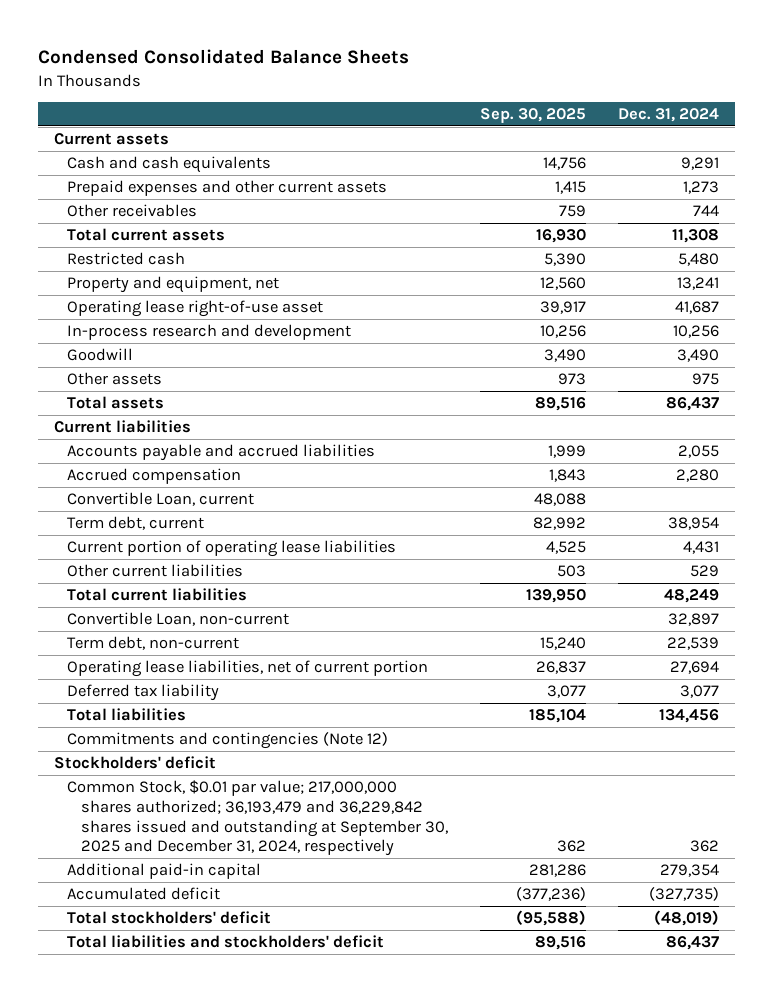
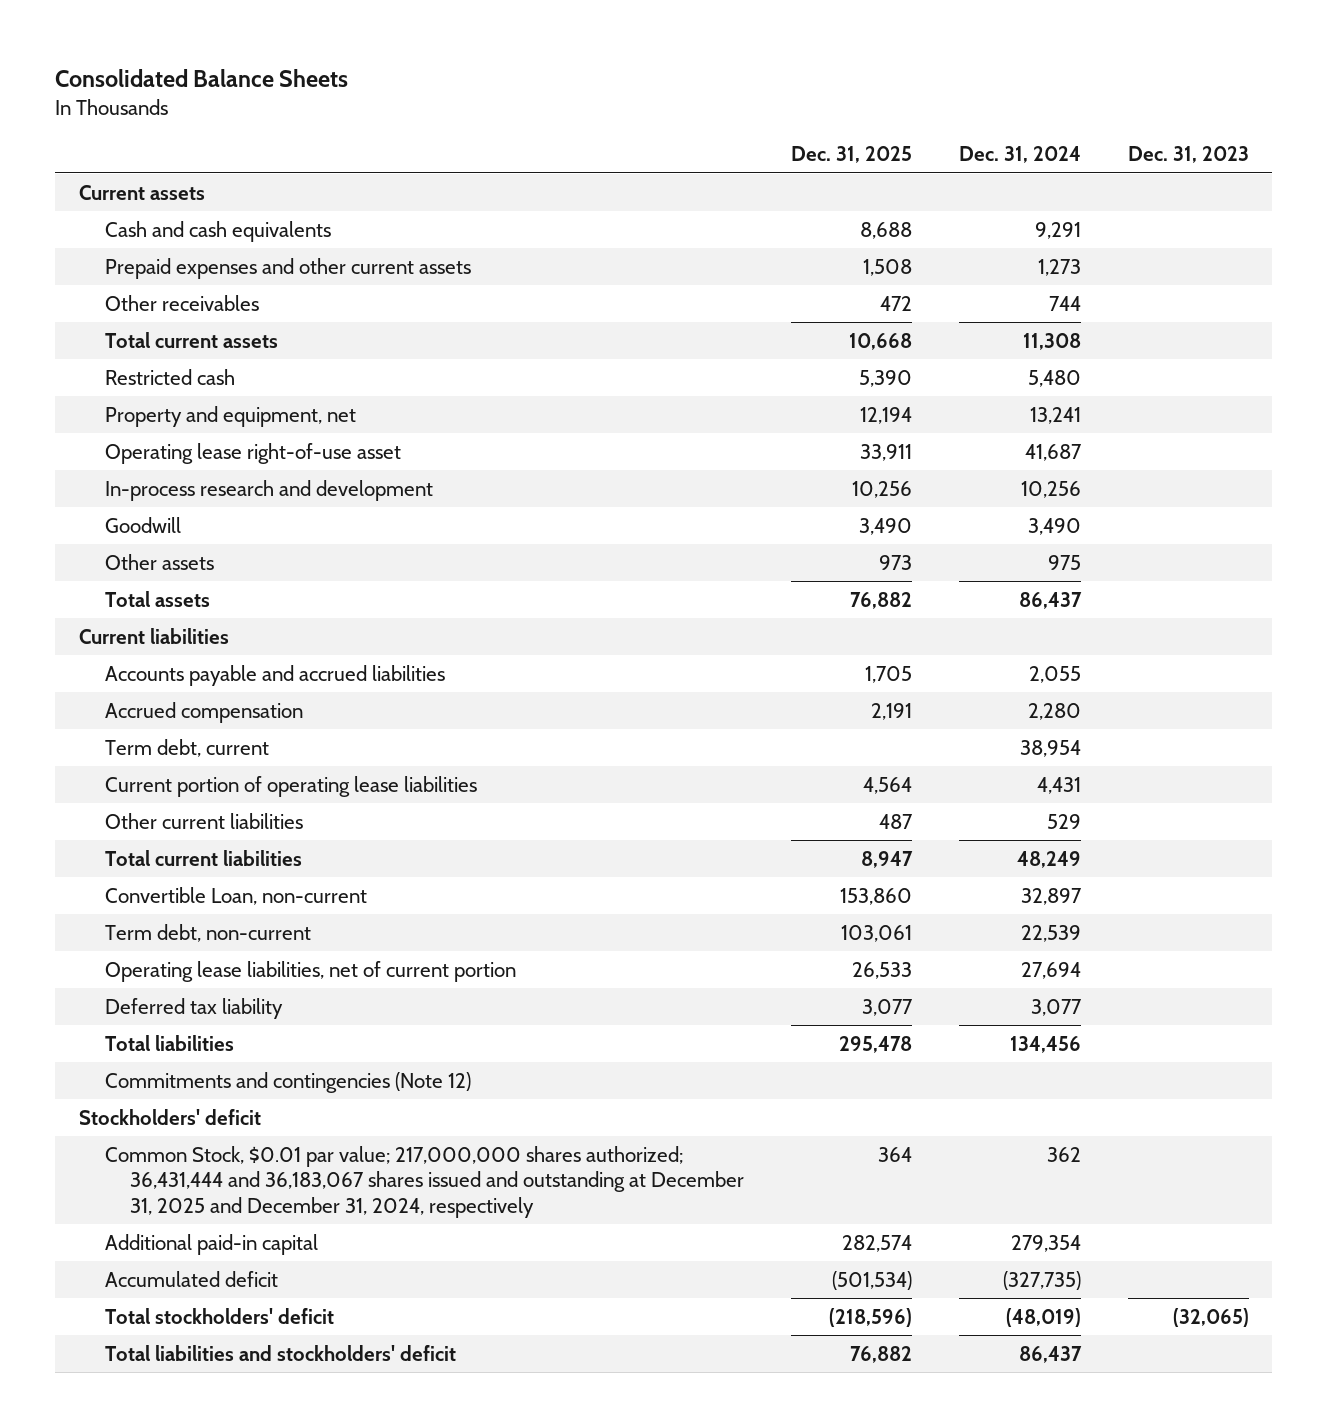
[37,49,409,65] Condensed Consolidated Balance Sheets -> [55,69,349,88] Consolidated Balance Sheets
[479,108,586,124] Sep. 30, 2025 -> none
none -> [791,146,913,164] Dec. 31, 2025
none -> [1128,146,1250,164] Dec. 31, 2023
[67,492,255,507] Convertible Loan, current -> none
[67,780,448,857] Common Stock, $0.01 par value; 217,000,000 shares authorized; 36,193,479 and 36,229,842 shares issued and outstanding at September 30, 2025 and December 31, 2024, respectively -> [104,1145,745,1218] Common Stock, $0.01 par value; 217,000,000 shares authorized; 36,431,444 and 36,183,067 shares issued and outstanding at December 31, 2025 and December 31, 2024, respectively

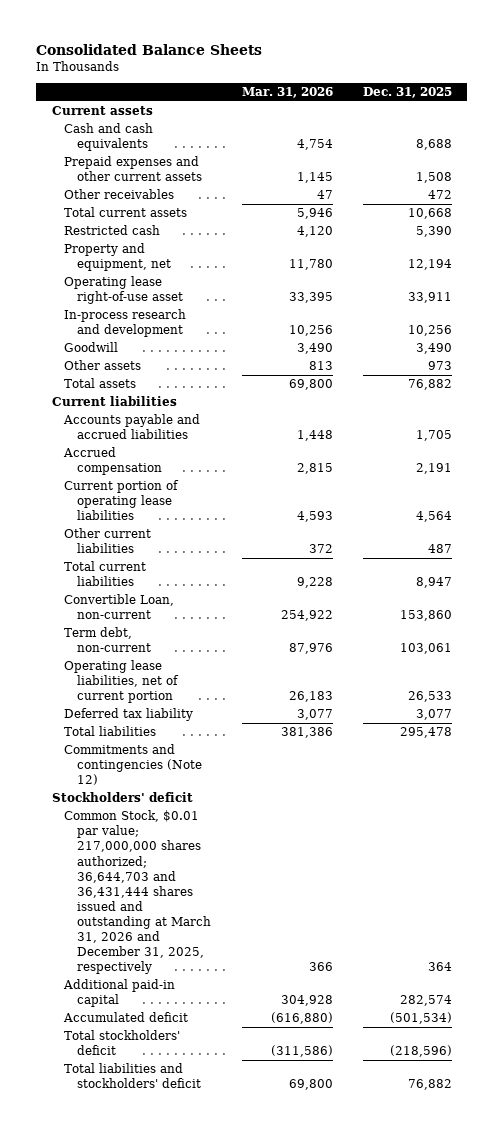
[959,146,1082,164] Dec. 31, 2024 -> none
[1128,146,1250,164] Dec. 31, 2023 -> none
none -> [241,87,333,99] Mar. 31, 2026
[104,738,269,757] Term debt, current -> none
[104,1145,745,1218] Common Stock, $0.01 par value; 217,000,000 shares authorized; 36,431,444 and 36,183,067 shares issued and outstanding at December 31, 2025 and December 31, 2024, respectively -> [64,810,212,975] Common Stock, $0.01 par value; 217,000,000 shares authorized; 36,644,703 and 36,431,444 shares issued and outstanding at March 31, 2026 and December 31, 2025, respectively

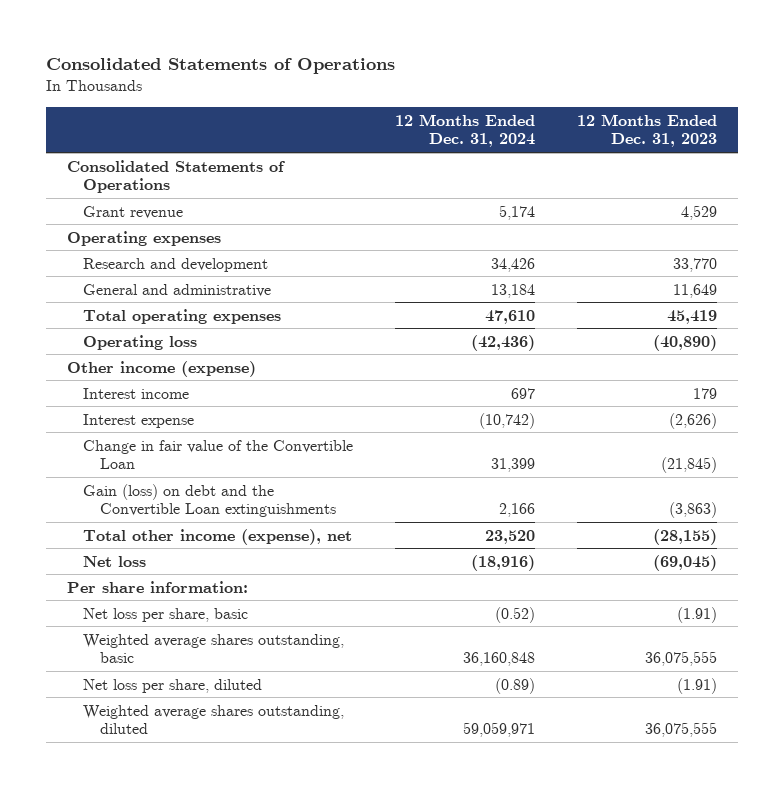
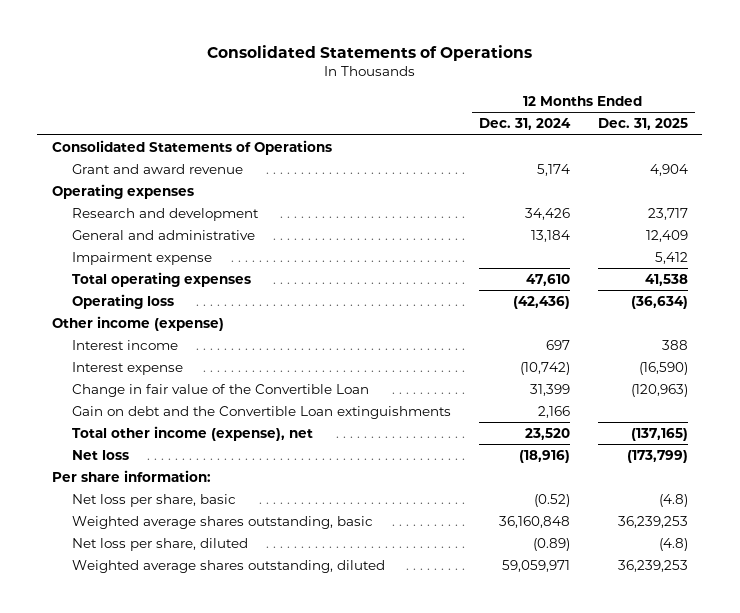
[577,113,718,148] 12 Months Ended Dec. 31, 2023 -> none
none -> [598,118,689,131] Dec. 31, 2025
[83,205,184,219] Grant revenue -> [71,163,243,174] Grant and award revenue
none -> [71,251,212,265] Impairment expense
[83,483,336,518] Gain (loss) on debt and the Convertible Loan extinguishments -> [71,405,451,419] Gain on debt and the Convertible Loan extinguishments

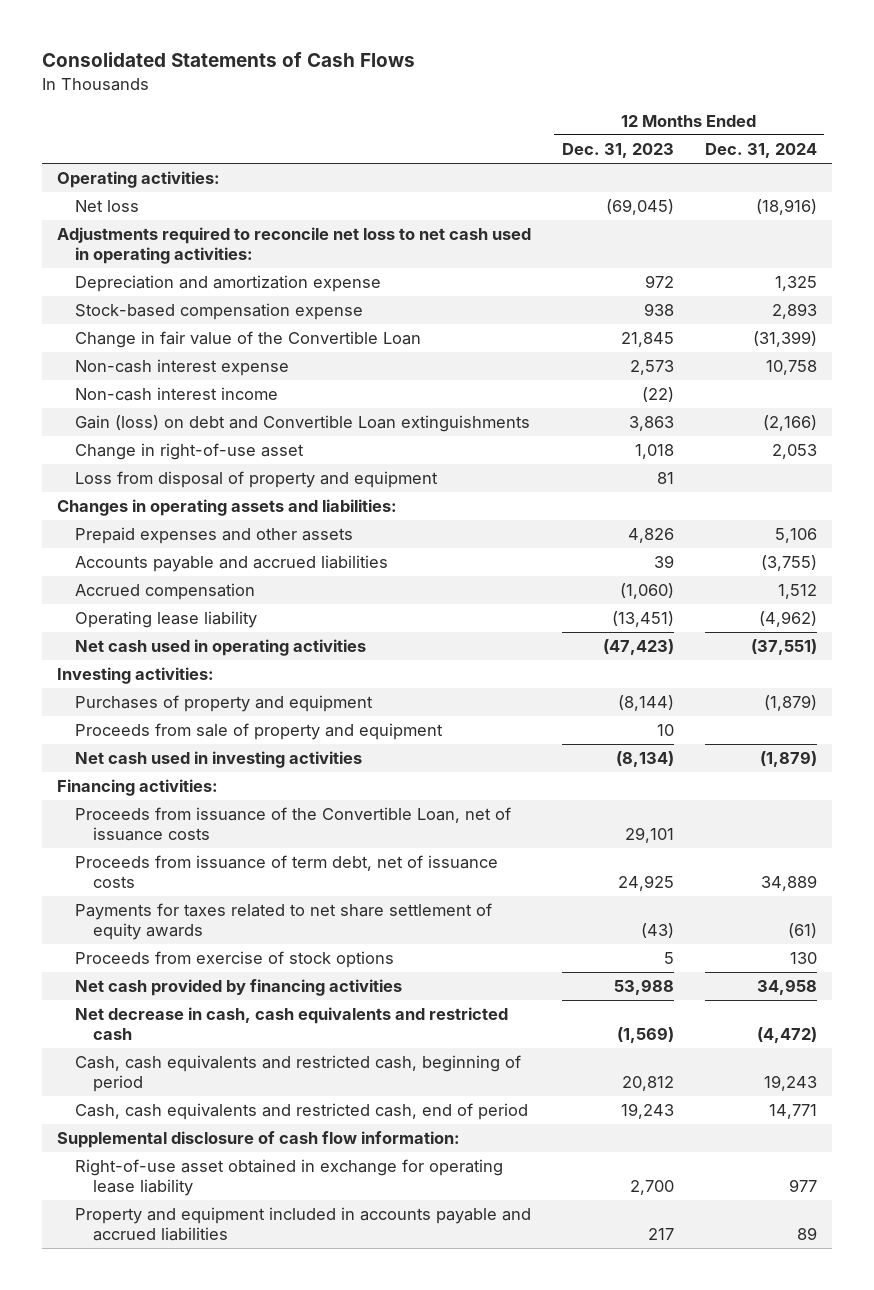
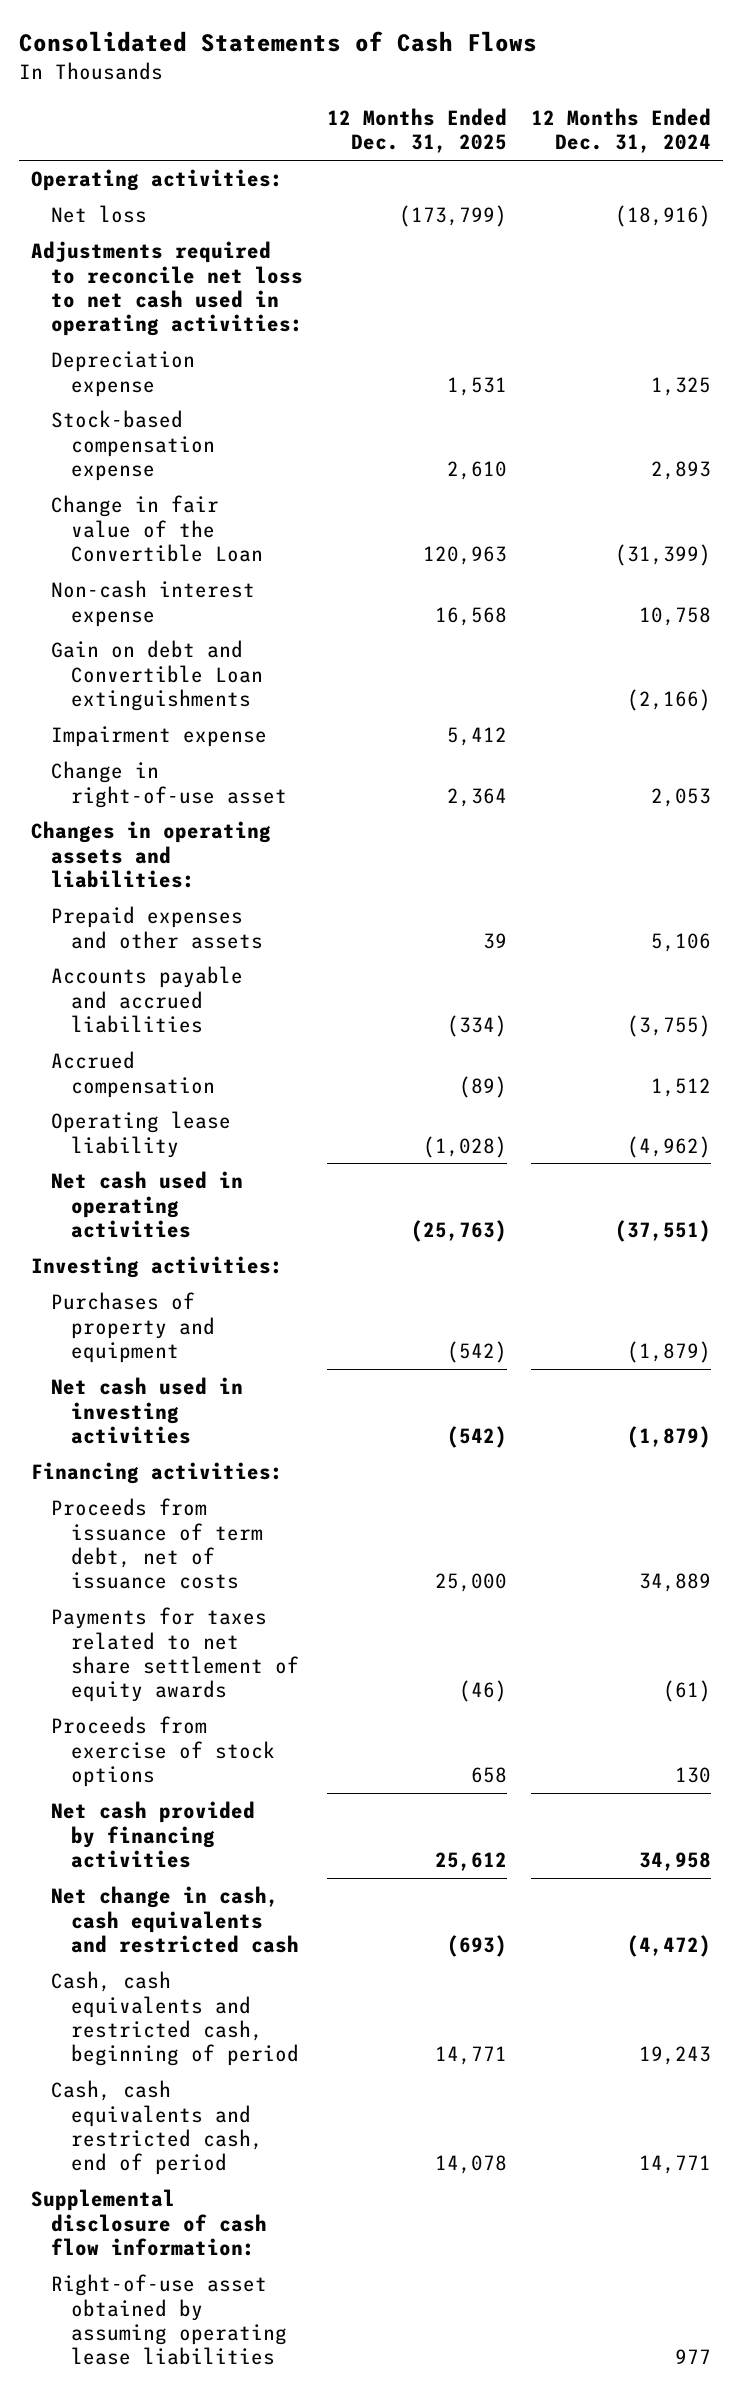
[561,143,674,159] Dec. 31, 2023 -> none
none -> [326,107,507,154] 12 Months Ended Dec. 31, 2025
[75,275,382,293] Depreciation and amortization expense -> [51,351,196,397] Depreciation expense
[75,387,279,402] Non-cash interest income -> none
[75,415,531,433] Gain (loss) on debt and Convertible Loan extinguishments -> [51,640,264,711] Gain on debt and Convertible Loan extinguishments
none -> [51,726,268,748] Impairment expense
[75,471,439,489] Loss from disposal of property and equipment -> none
[75,723,444,741] Proceeds from sale of property and equipment -> none
[75,807,512,842] Proceeds from issuance of the Convertible Loan, net of issuance costs -> none
[75,1007,509,1041] Net decrease in cash, cash equivalents and restricted cash -> [51,1886,300,1953] Net change in cash, cash equivalents and restricted cash
[75,1207,532,1242] Property and equipment included in accounts payable and accrued liabilities -> none
[75,1159,504,1197] Right-of-use asset obtained in exchange for operating lease liability -> [51,2274,288,2366] Right-of-use asset obtained by assuming operating lease liabilities

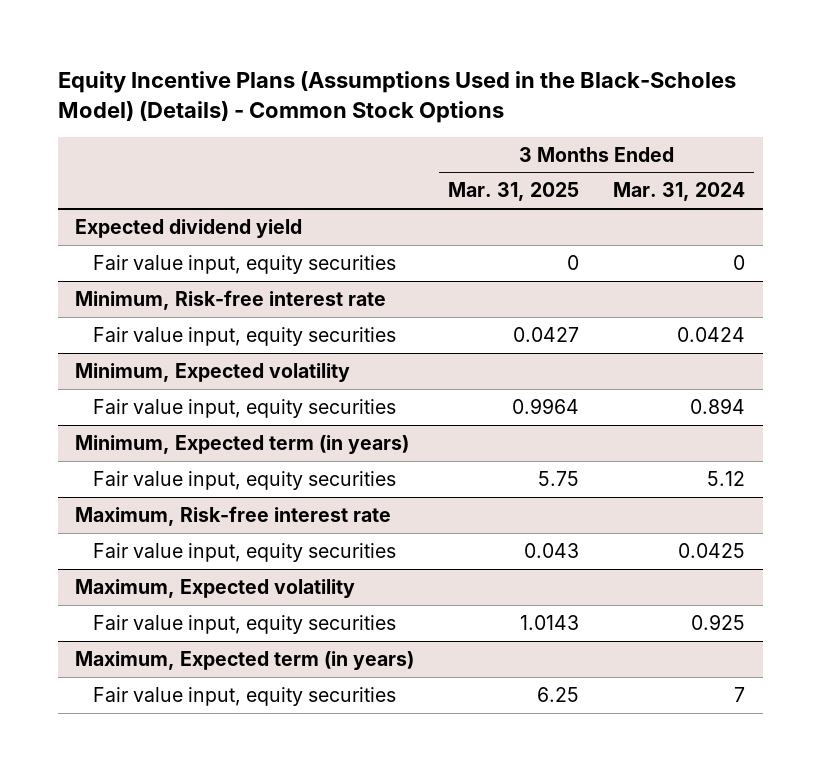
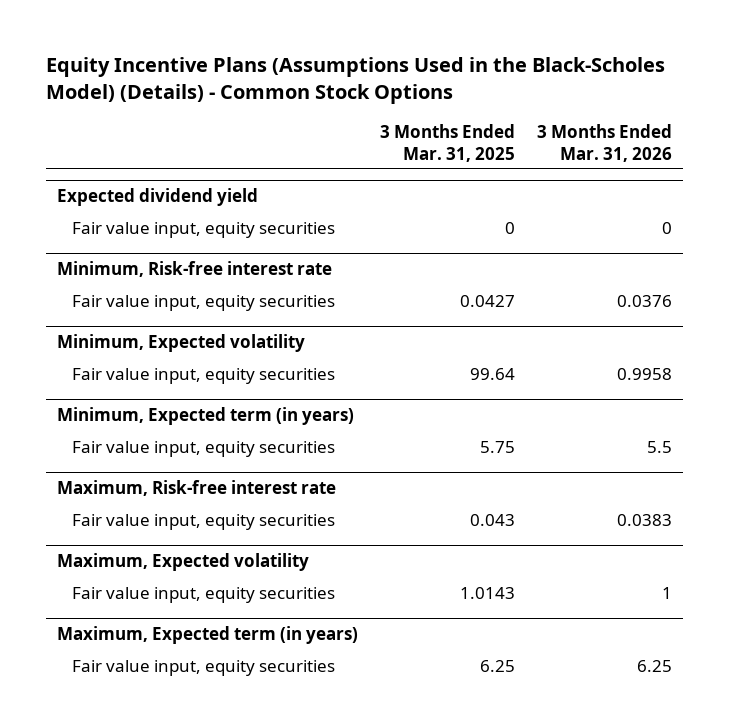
[613,182,746,202] Mar. 31, 2024 -> none
none -> [537,123,673,162] 3 Months Ended Mar. 31, 2026
[512,397,580,414] 0.9964 -> [469,367,515,380] 99.64

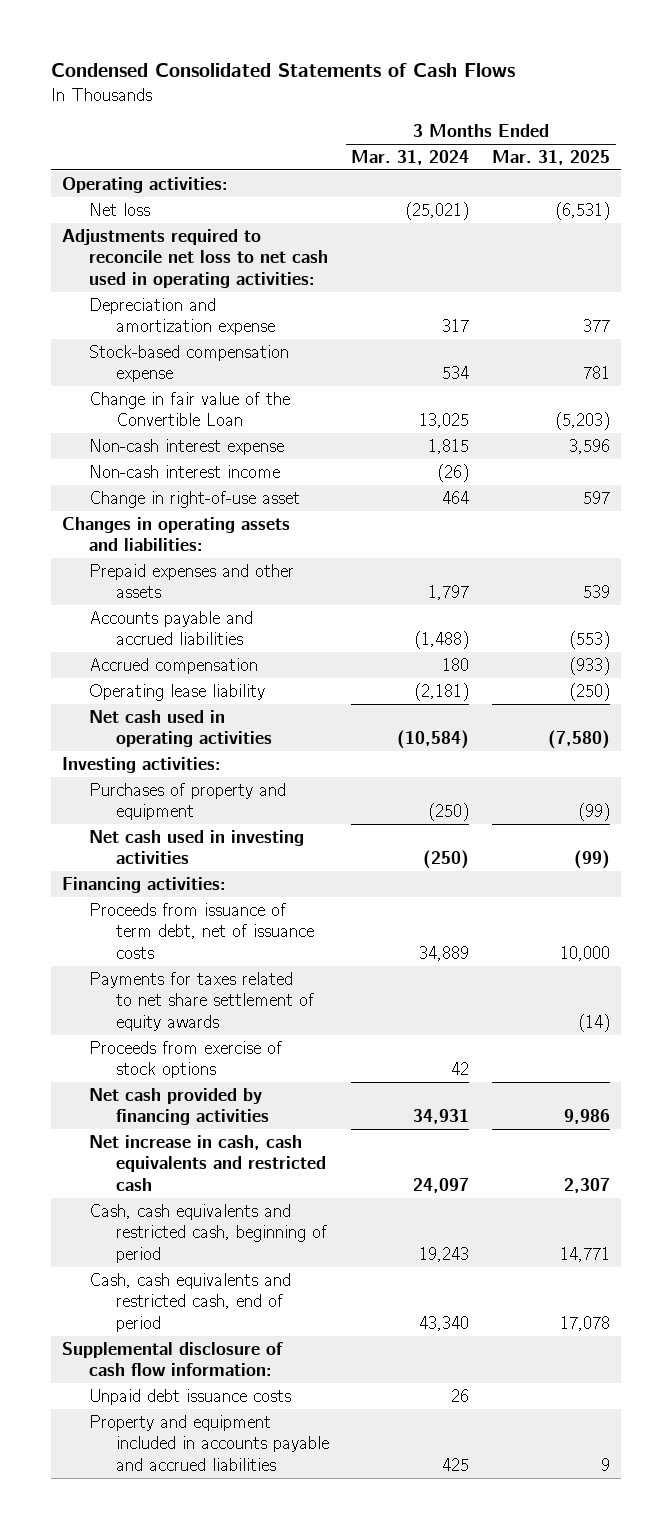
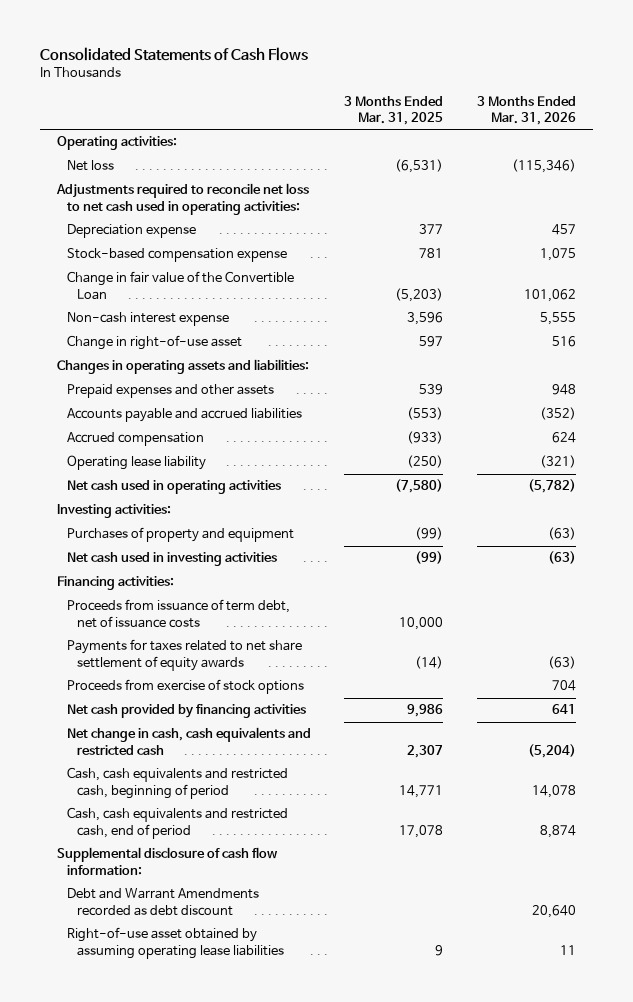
[50,63,515,78] Condensed Consolidated Statements of Cash Flows -> [40,46,309,61] Consolidated Statements of Cash Flows
[351,149,470,165] Mar. 31, 2024 -> none
none -> [476,95,576,125] 3 Months Ended Mar. 31, 2026
[88,297,275,336] Depreciation and amortization expense -> [66,224,196,239] Depreciation expense
[88,464,280,478] Non-cash interest income -> none
[88,1134,326,1191] Net increase in cash, cash equivalents and restricted cash -> [66,727,311,755] Net change in cash, cash equivalents and restricted cash
[88,1388,291,1405] Unpaid debt issuance costs -> none
[88,1414,329,1471] Property and equipment included in accounts payable and accrued liabilities -> none
none -> [66,888,259,916] Debt and Warrant Amendments recorded as debt discount
none -> [66,927,284,959] Right-of-use asset obtained by assuming operating lease liabilities

